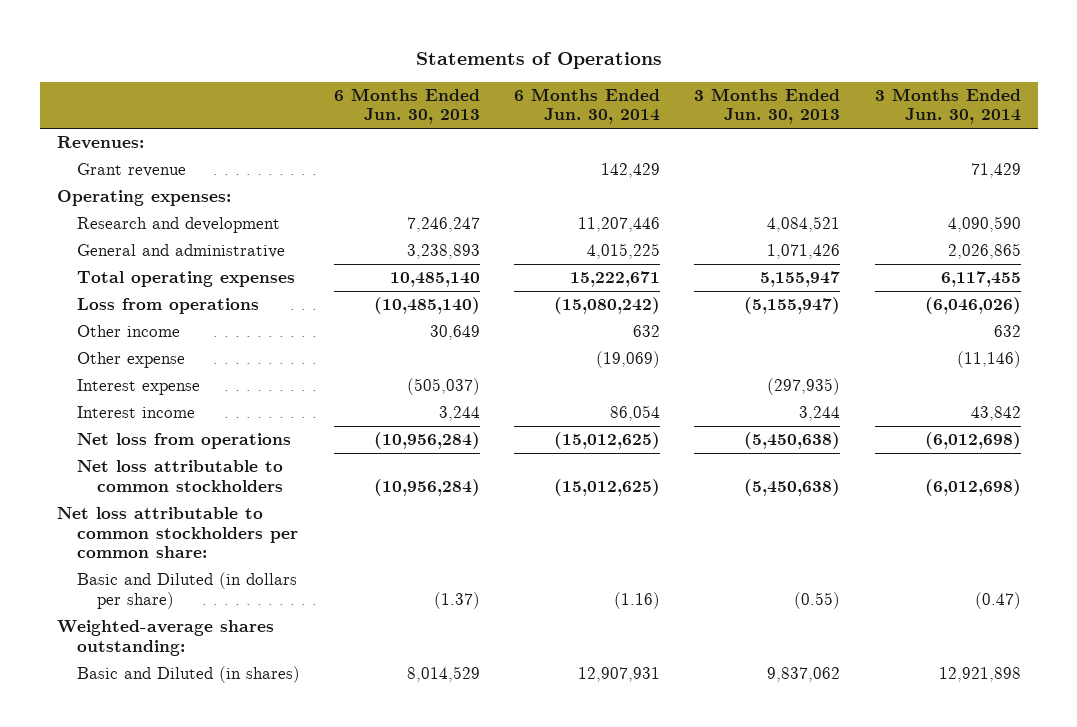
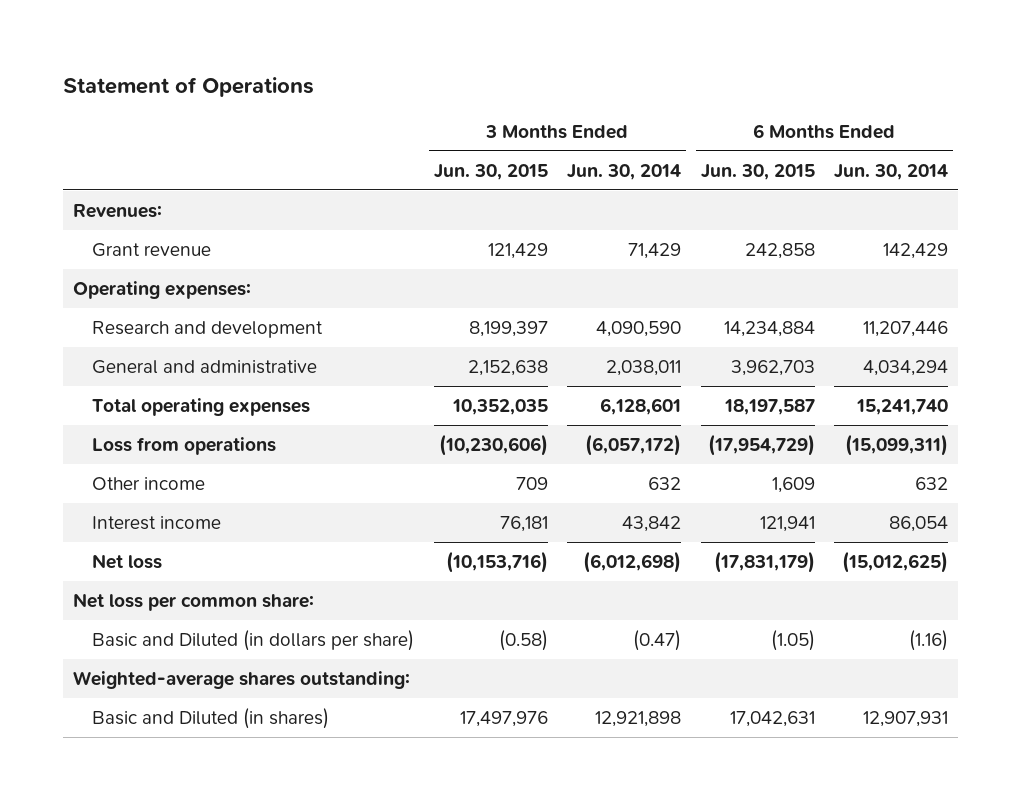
[415,52,662,70] Statements of Operations -> [63,76,315,97] Statement of Operations
[334,87,481,125] 6 Months Ended Jun. 30, 2013 -> none
[694,87,841,125] 3 Months Ended Jun. 30, 2013 -> none
none -> [433,163,548,180] Jun. 30, 2015
none -> [700,163,815,180] Jun. 30, 2015
[587,243,661,260] 4,015,225 -> [863,359,949,376] 4,034,294
[947,243,1021,260] 2,026,865 -> [606,359,682,376] 2,038,011
[570,271,661,288] 15,222,671 -> [856,398,949,415] 15,241,740
[940,271,1021,288] 6,117,455 -> [600,397,682,415] 6,128,601
[554,297,661,315] (15,080,242) -> [845,433,949,456] (15,099,311)
[924,297,1021,315] (6,046,026) -> [585,433,682,456] (6,057,172)
[76,352,185,369] Other expense -> none
[76,379,200,396] Interest expense -> none
[76,460,284,492] Net loss attributable to common stockholders -> none
[76,433,291,450] Net loss from operations -> [92,553,163,569] Net loss
[56,507,298,559] Net loss attributable to common stockholders per common share: -> [73,592,315,611] Net loss per common share:

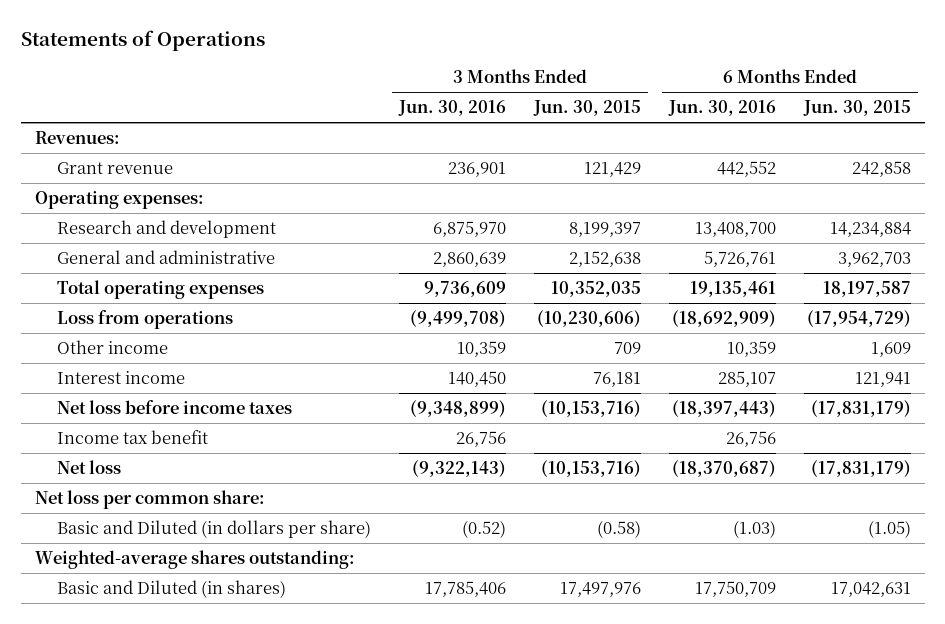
[63,76,315,97] Statement of Operations -> [20,30,265,52] Statements of Operations
[567,163,682,180] Jun. 30, 2014 -> none
[834,163,949,180] Jun. 30, 2014 -> none
none -> [397,100,506,117] Jun. 30, 2016
none -> [667,100,776,117] Jun. 30, 2016
none -> [56,399,292,414] Net loss before income taxes
none -> [56,429,208,444] Income tax benefit

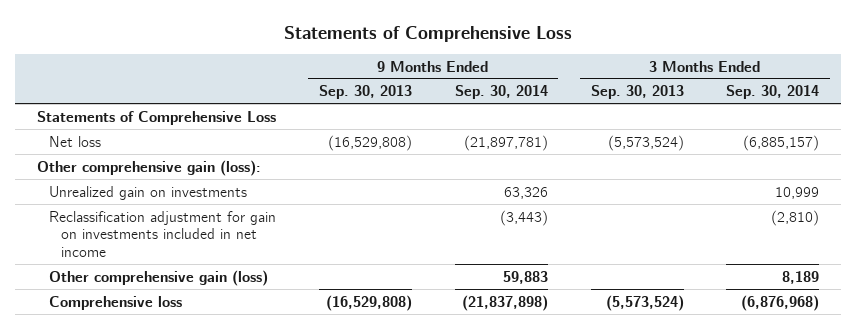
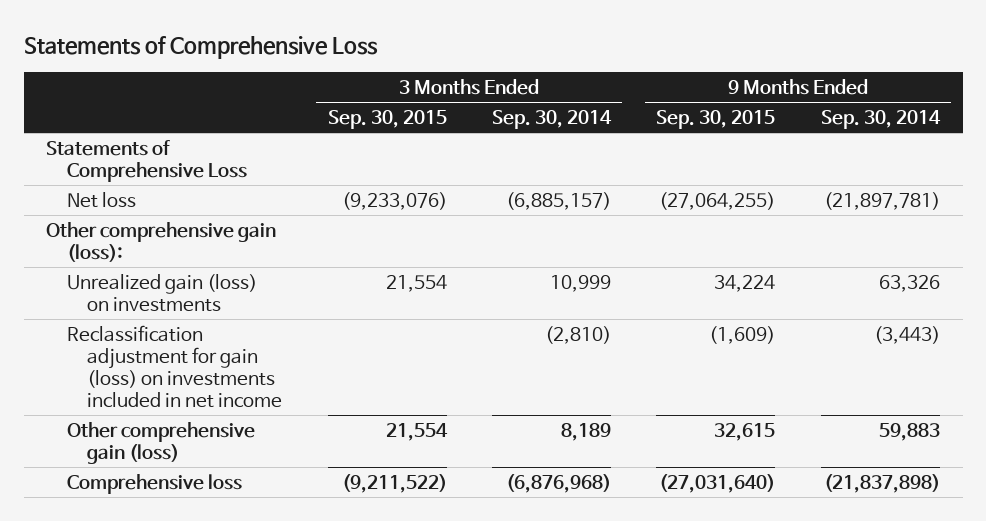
[318,85,412,100] Sep. 30, 2013 -> none
[590,85,684,100] Sep. 30, 2013 -> none
none -> [327,110,447,130] Sep. 30, 2015
none -> [656,110,776,130] Sep. 30, 2015
[48,185,247,200] Unrealized gain on investments -> [66,273,257,312] Unrealized gain (loss) on investments
[48,210,276,257] Reclassification adjustment for gain on investments included in net income -> [66,324,283,408] Reclassification adjustment for gain (loss) on investments included in net income

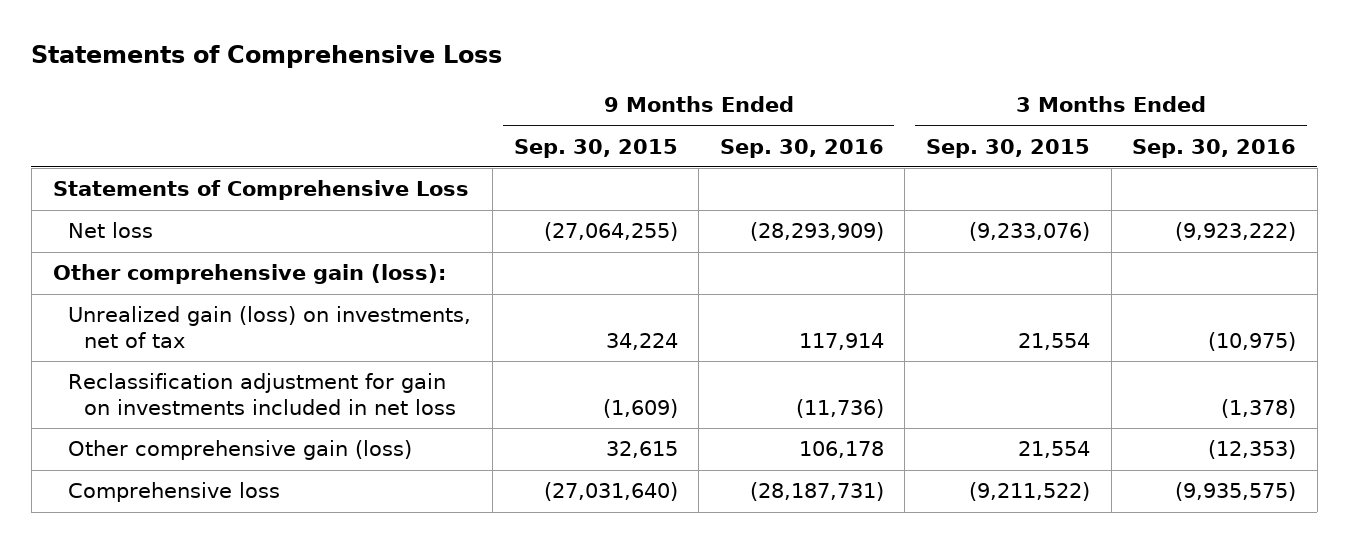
[492,110,613,130] Sep. 30, 2014 -> none
[820,110,941,130] Sep. 30, 2014 -> none
none -> [719,138,884,158] Sep. 30, 2016
none -> [1132,138,1297,158] Sep. 30, 2016
[66,273,257,312] Unrealized gain (loss) on investments -> [68,306,472,348] Unrealized gain (loss) on investments, net of tax
[66,324,283,408] Reclassification adjustment for gain (loss) on investments included in net income -> [68,373,457,415] Reclassification adjustment for gain on investments included in net loss

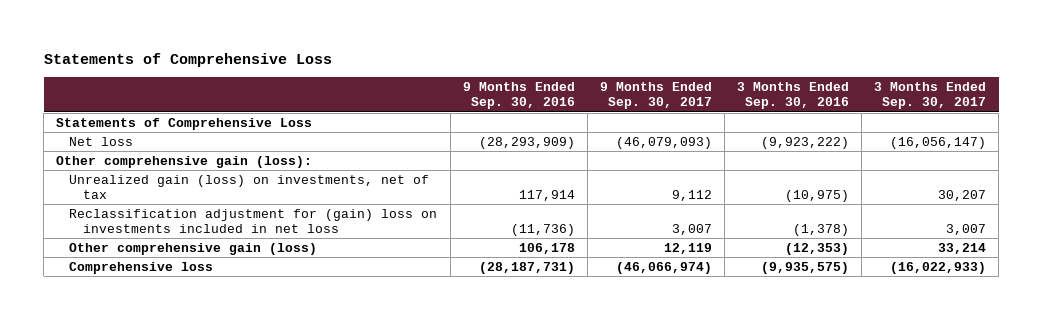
[513,138,678,158] Sep. 30, 2015 -> none
[926,138,1091,158] Sep. 30, 2015 -> none
none -> [599,82,712,110] 9 Months Ended Sep. 30, 2017
none -> [874,82,987,110] 3 Months Ended Sep. 30, 2017
[68,373,457,415] Reclassification adjustment for gain on investments included in net loss -> [69,208,438,234] Reclassification adjustment for (gain) loss on investments included in net loss

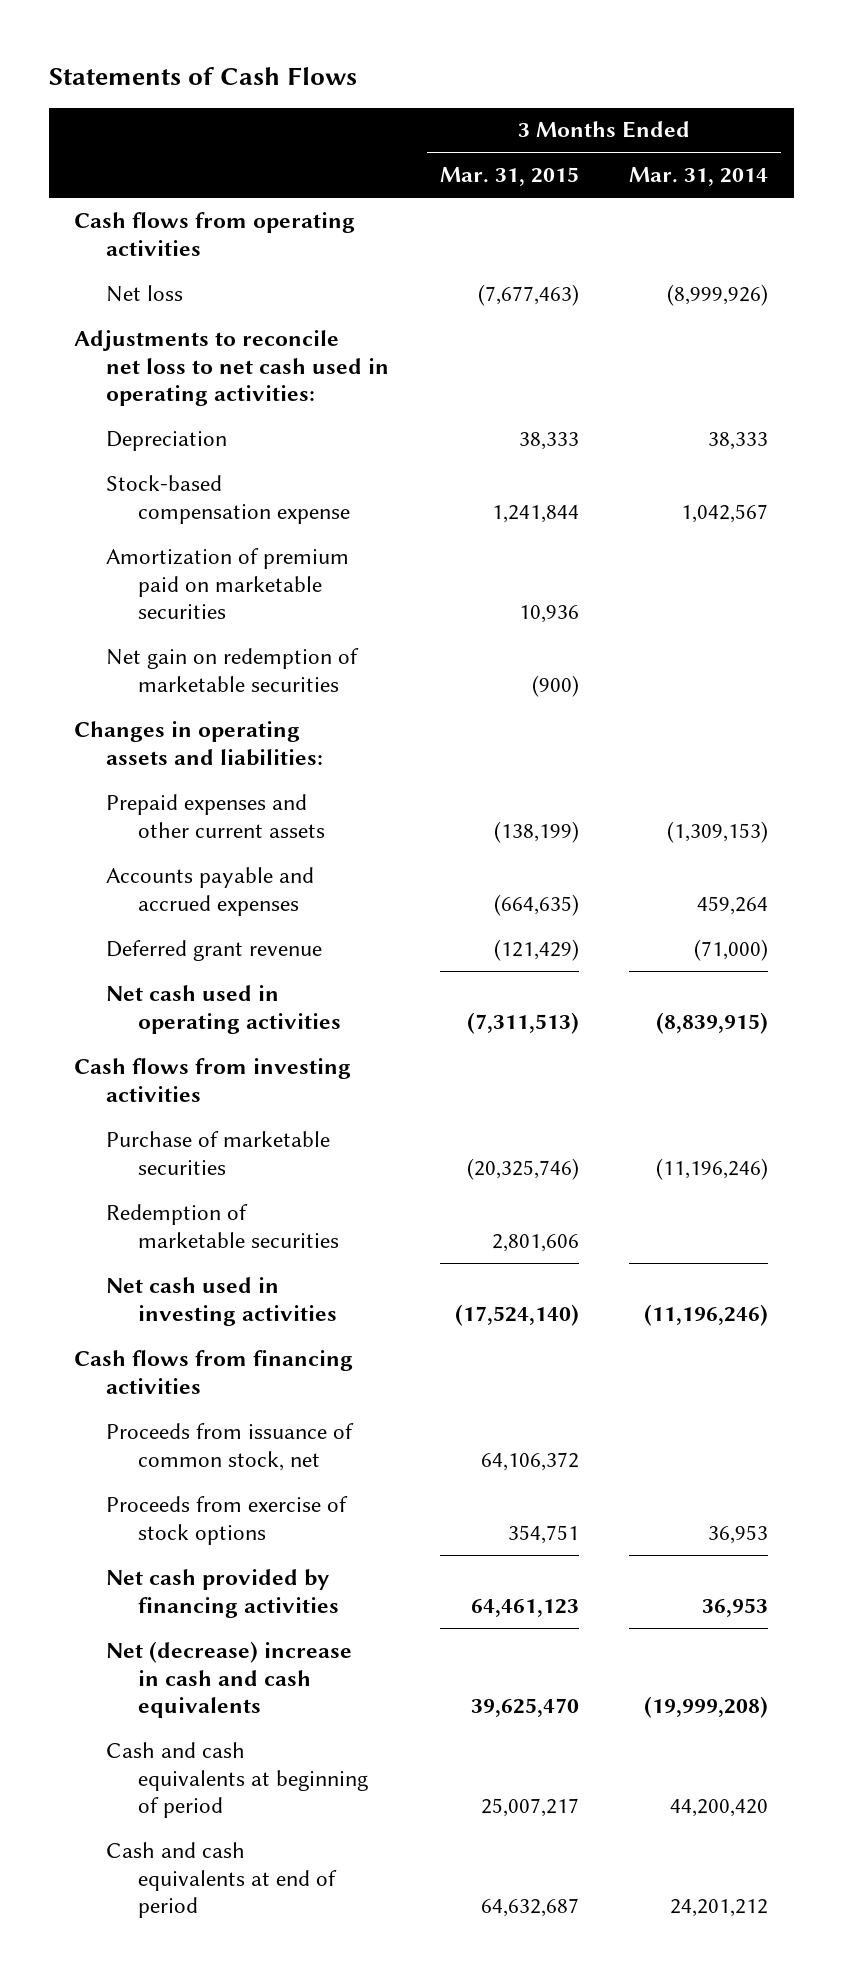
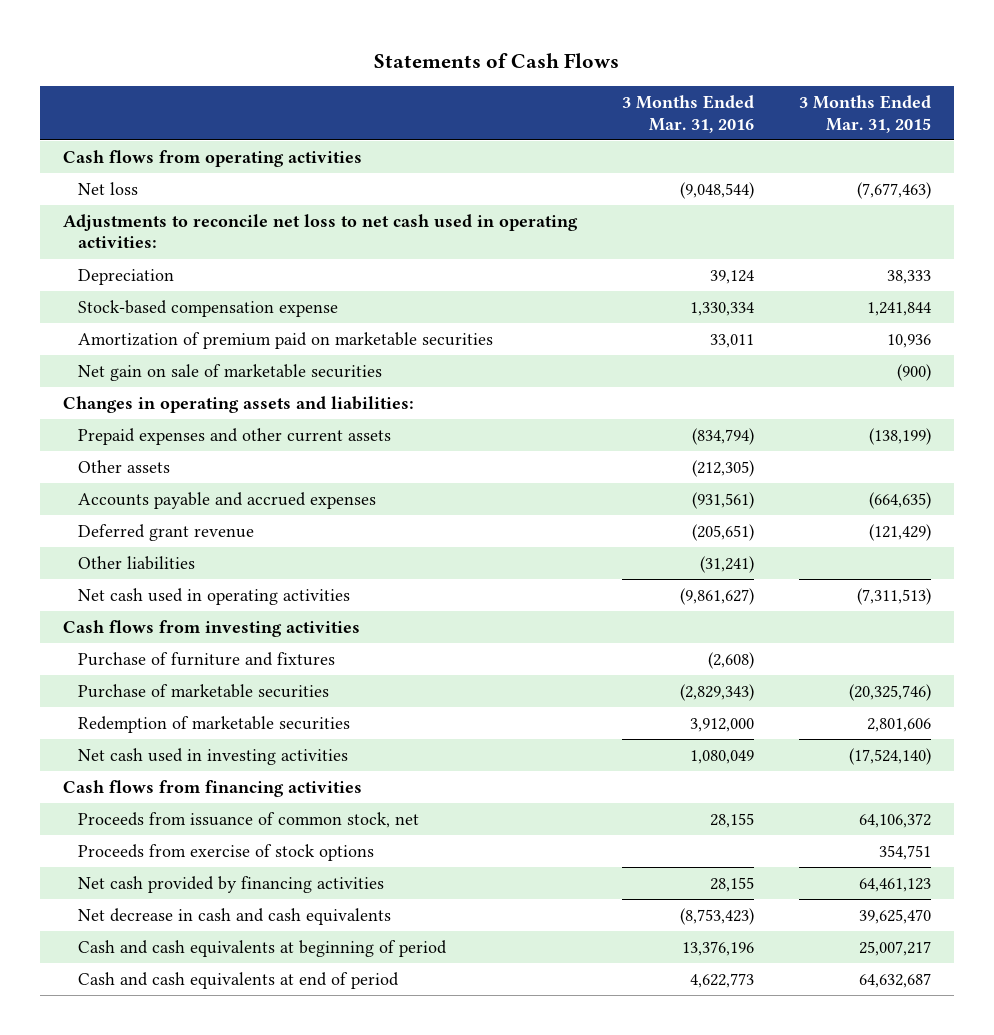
[629,167,769,187] Mar. 31, 2014 -> none
none -> [622,95,755,133] 3 Months Ended Mar. 31, 2016
[106,647,360,692] Net gain on redemption of marketable securities -> [78,363,383,381] Net gain on sale of marketable securities
none -> [78,459,171,473] Other assets
none -> [78,555,196,570] Other liabilities
none -> [78,651,336,666] Purchase of furniture and fixtures
[106,1640,353,1719] Net (decrease) increase in cash and cash equivalents -> [78,907,392,925] Net decrease in cash and cash equivalents

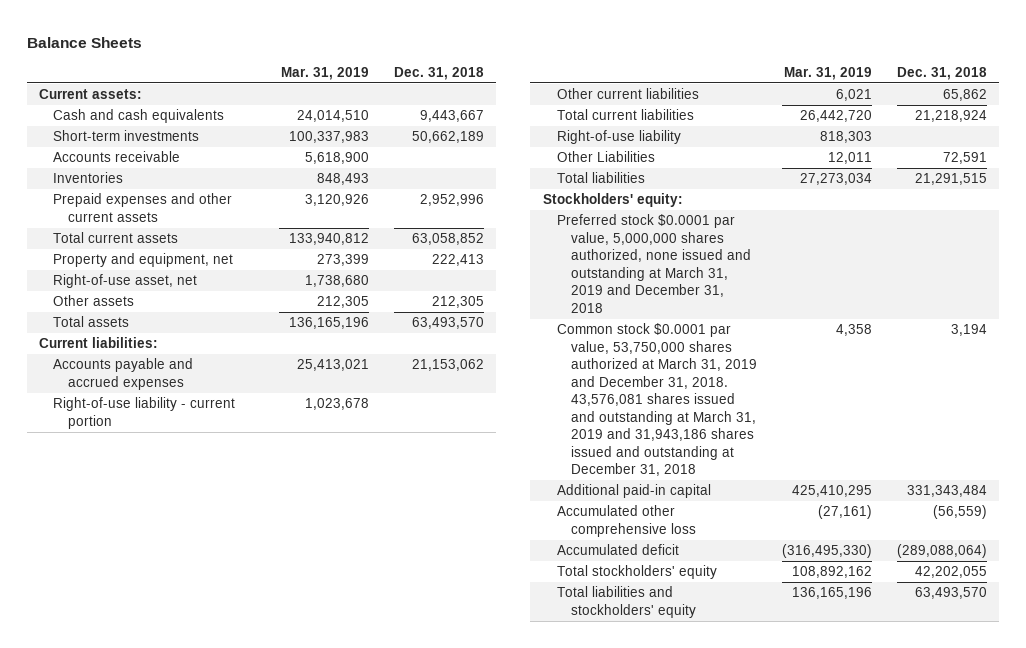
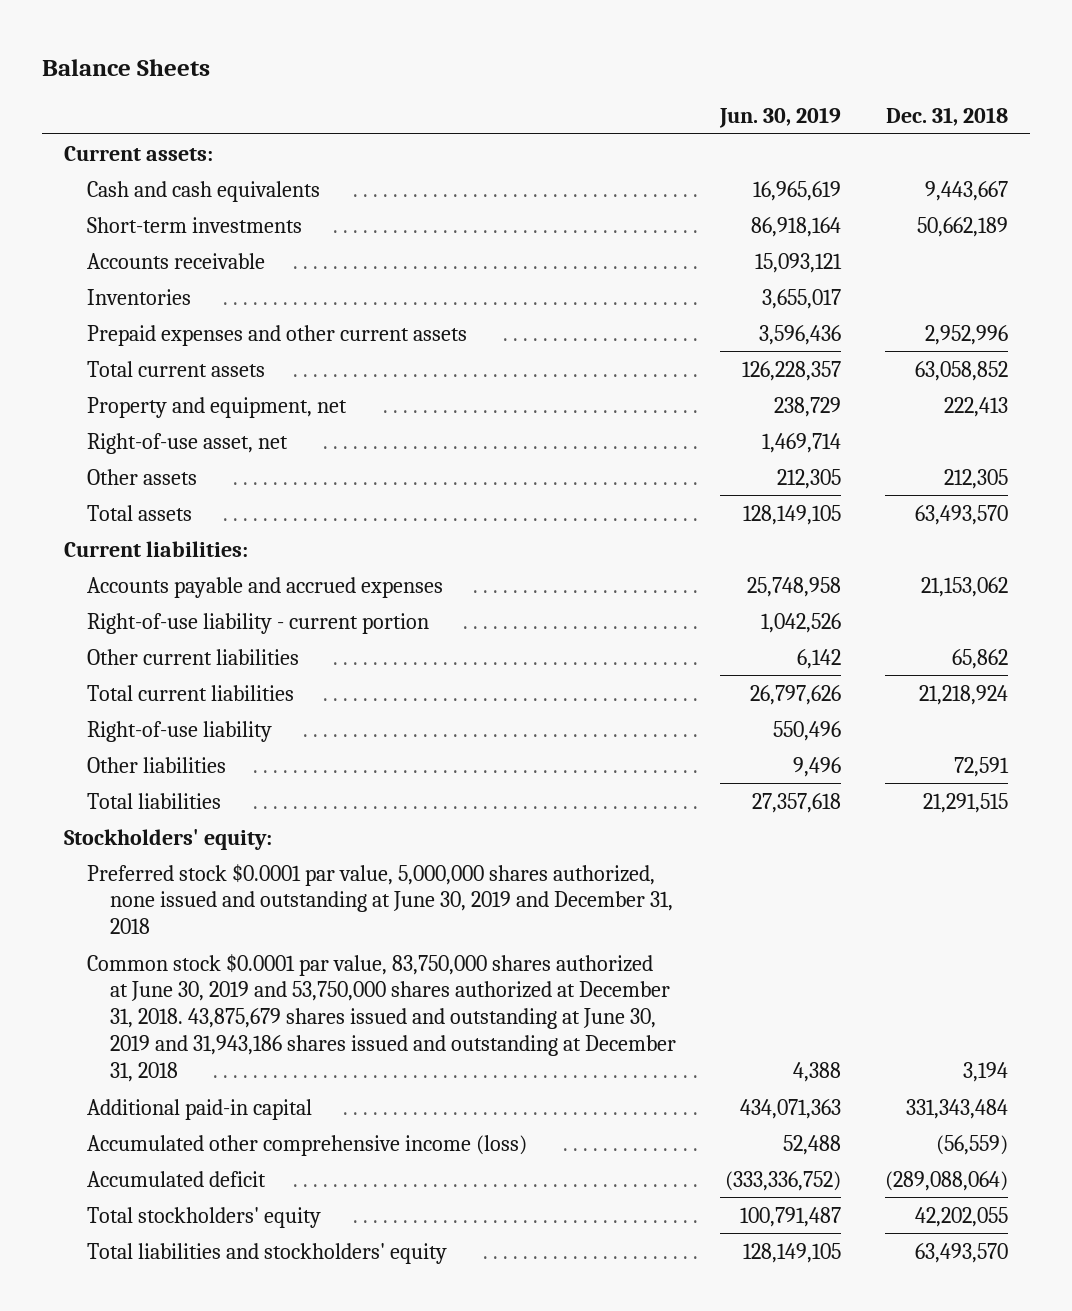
[280,67,369,81] Mar. 31, 2019 -> none
none -> [719,106,842,128] Jun. 30, 2019
[556,151,655,163] Other Liabilities -> [86,756,226,773] Other liabilities
[556,214,751,313] Preferred stock $0.0001 par value, 5,000,000 shares authorized, none issued and outstanding at March 31, 2019 and December 31, 2018 -> [86,863,674,935] Preferred stock $0.0001 par value, 5,000,000 shares authorized, none issued and outstanding at June 30, 2019 and December 31, 2018
[556,323,757,477] Common stock $0.0001 par value, 53,750,000 shares authorized at March 31, 2019 and December 31, 2018. 43,576,081 shares issued and outstanding at March 31, 2019 and 31,943,186 shares issued and outstanding at December 31, 2018 -> [86,953,677,1082] Common stock $0.0001 par value, 83,750,000 shares authorized at June 30, 2019 and 53,750,000 shares authorized at December 31, 2018. 43,875,679 shares issued and outstanding at June 30, 2019 and 31,943,186 shares issued and outstanding at December 31, 2018
[556,505,696,537] Accumulated other comprehensive loss -> [86,1134,527,1156] Accumulated other comprehensive income (loss)

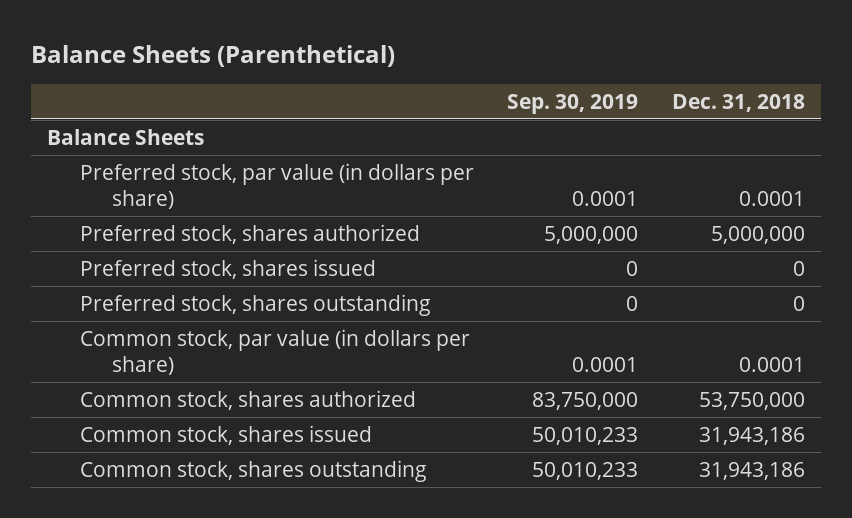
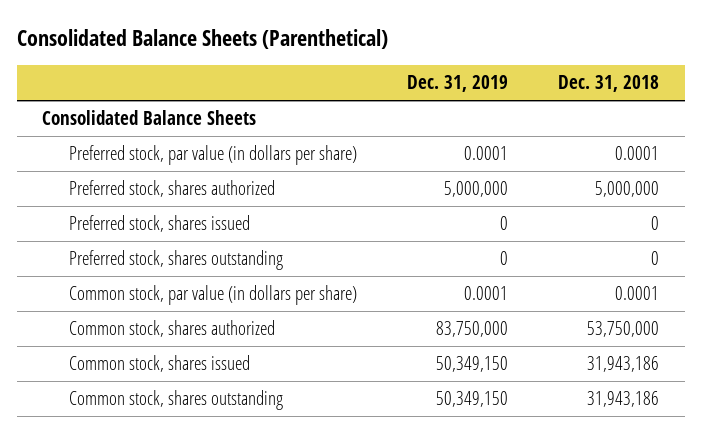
[30,44,395,67] Balance Sheets (Parenthetical) -> [16,28,388,49] Consolidated Balance Sheets (Parenthetical)
[507,93,639,114] Sep. 30, 2019 -> none
none -> [407,75,509,93] Dec. 31, 2019
[47,129,205,146] Balance Sheets -> [41,110,256,126] Consolidated Balance Sheets

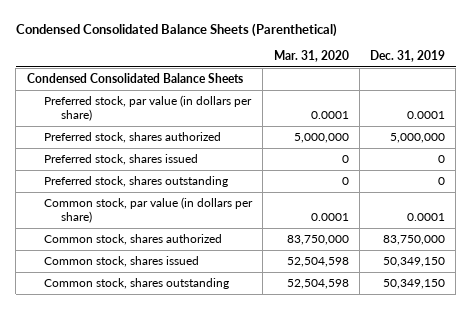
[16,28,388,49] Consolidated Balance Sheets (Parenthetical) -> [15,22,337,37] Condensed Consolidated Balance Sheets (Parenthetical)
[558,75,660,93] Dec. 31, 2018 -> none
none -> [273,50,349,63] Mar. 31, 2020
[41,110,256,126] Consolidated Balance Sheets -> [26,73,243,84] Condensed Consolidated Balance Sheets

